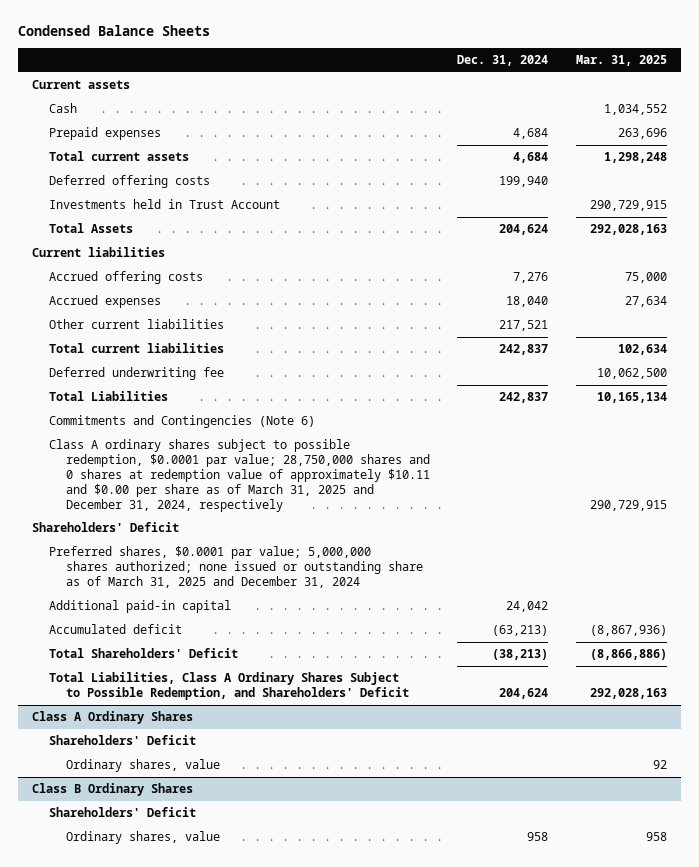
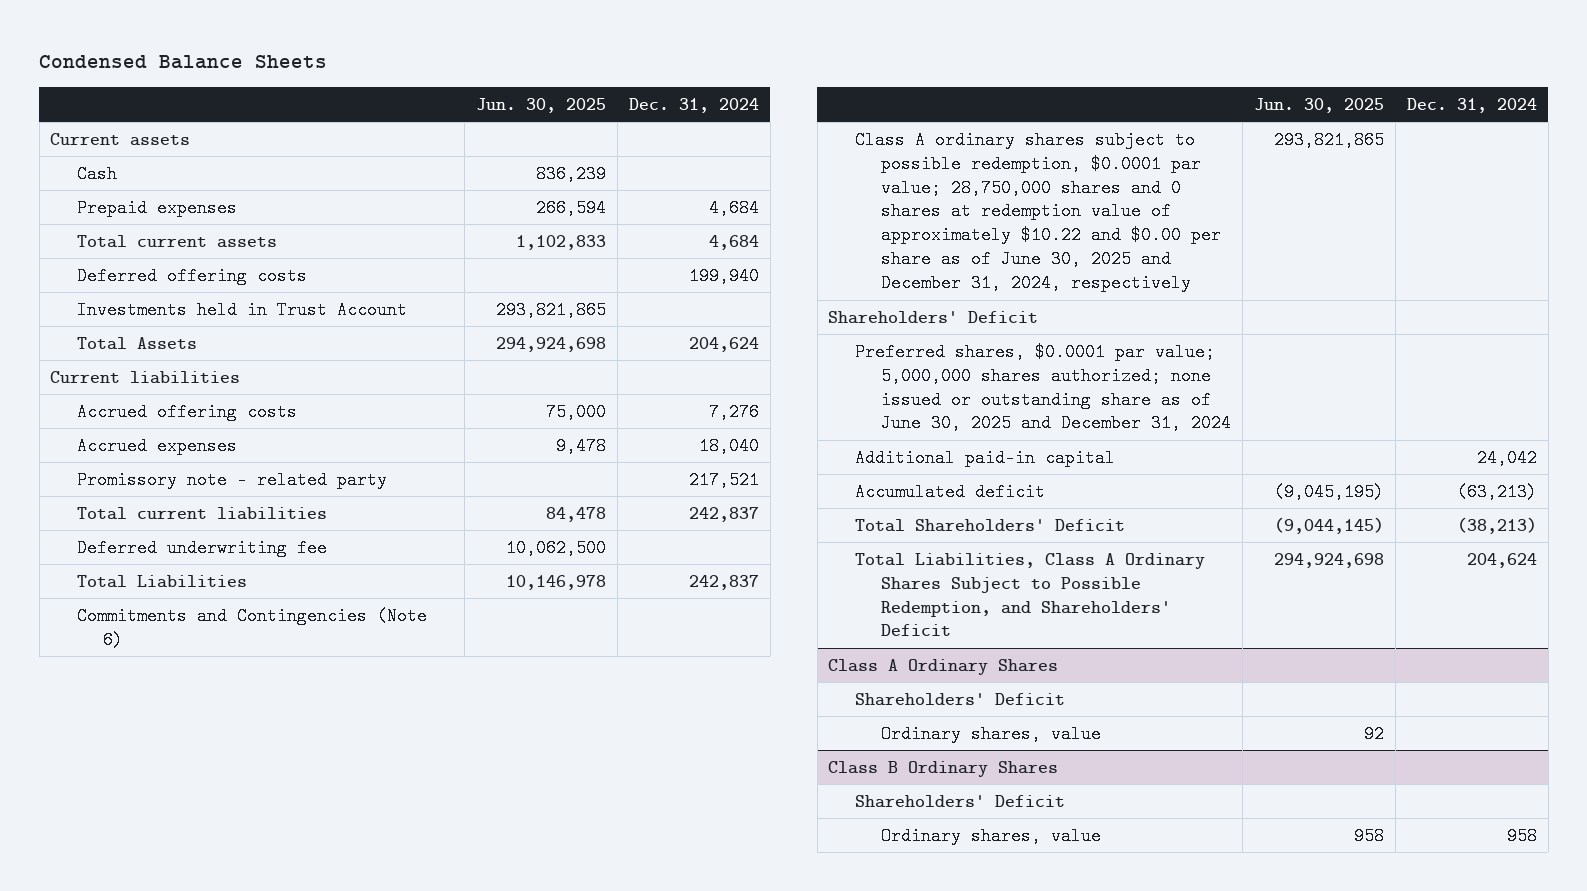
[575,55,667,67] Mar. 31, 2025 -> none
none -> [476,97,607,113] Jun. 30, 2025
[48,319,224,330] Other current liabilities -> [76,470,387,489] Promissory note - related party
[48,439,430,512] Class A ordinary shares subject to possible redemption, $0.0001 par value; 28,750,000 shares and 0 shares at redemption value of approximately $10.11 and $0.00 per share as of March 31, 2025 and December 31, 2024, respectively -> [854,130,1222,293] Class A ordinary shares subject to possible redemption, $0.0001 par value; 28,750,000 shares and 0 shares at redemption value of approximately $10.22 and $0.00 per share as of June 30, 2025 and December 31, 2024, respectively
[48,546,423,588] Preferred shares, $0.0001 par value; 5,000,000 shares authorized; none issued or outstanding share as of March 31, 2025 and December 31, 2024 -> [854,342,1232,433] Preferred shares, $0.0001 par value; 5,000,000 shares authorized; none issued or outstanding share as of June 30, 2025 and December 31, 2024

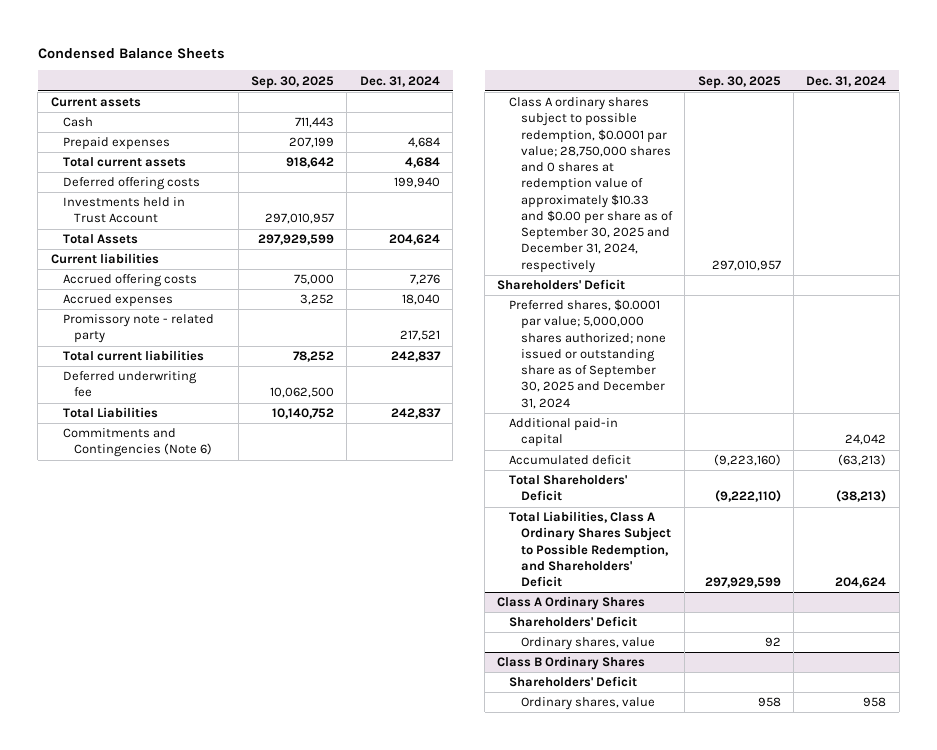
[476,97,607,113] Jun. 30, 2025 -> none
none -> [251,75,335,89] Sep. 30, 2025
[854,130,1222,293] Class A ordinary shares subject to possible redemption, $0.0001 par value; 28,750,000 shares and 0 shares at redemption value of approximately $10.22 and $0.00 per share as of June 30, 2025 and December 31, 2024, respectively -> [509,97,673,273] Class A ordinary shares subject to possible redemption, $0.0001 par value; 28,750,000 shares and 0 shares at redemption value of approximately $10.33 and $0.00 per share as of September 30, 2025 and December 31, 2024, respectively
[854,342,1232,433] Preferred shares, $0.0001 par value; 5,000,000 shares authorized; none issued or outstanding share as of June 30, 2025 and December 31, 2024 -> [509,299,666,409] Preferred shares, $0.0001 par value; 5,000,000 shares authorized; none issued or outstanding share as of September 30, 2025 and December 31, 2024

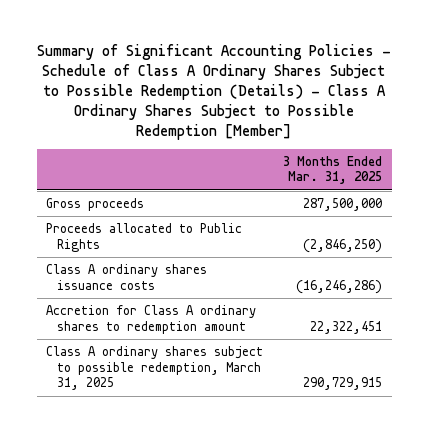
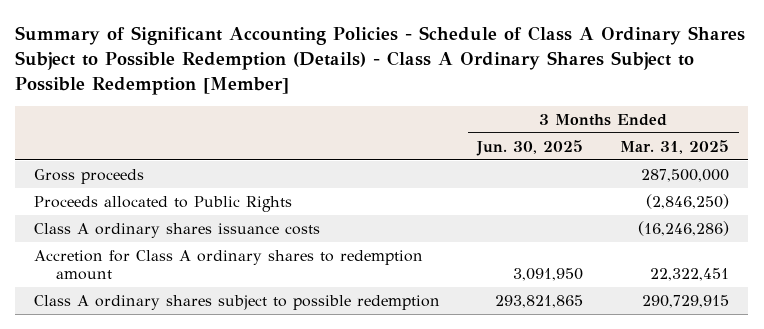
none -> [476,139,584,156] Jun. 30, 2025
[46,346,264,391] Class A ordinary shares subject to possible redemption, March 31, 2025 -> [34,294,441,310] Class A ordinary shares subject to possible redemption

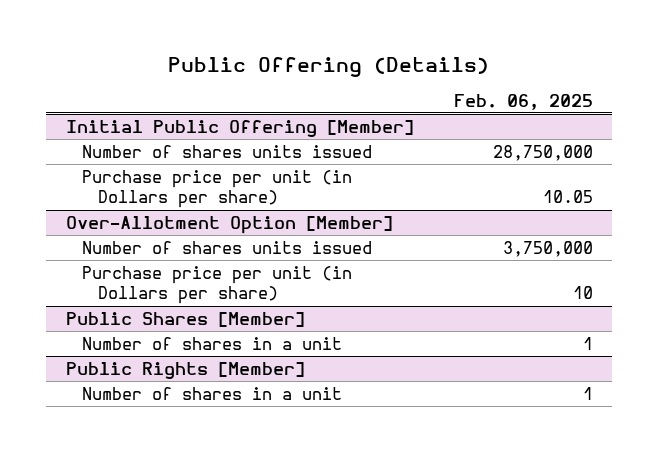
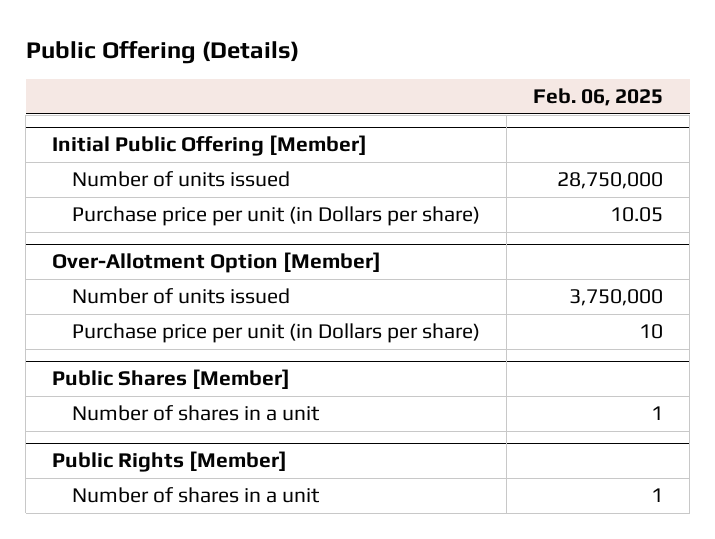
[81,144,372,158] Number of shares units issued -> [72,171,291,188] Number of units issued
[81,240,372,254] Number of shares units issued -> [72,288,291,305] Number of units issued

